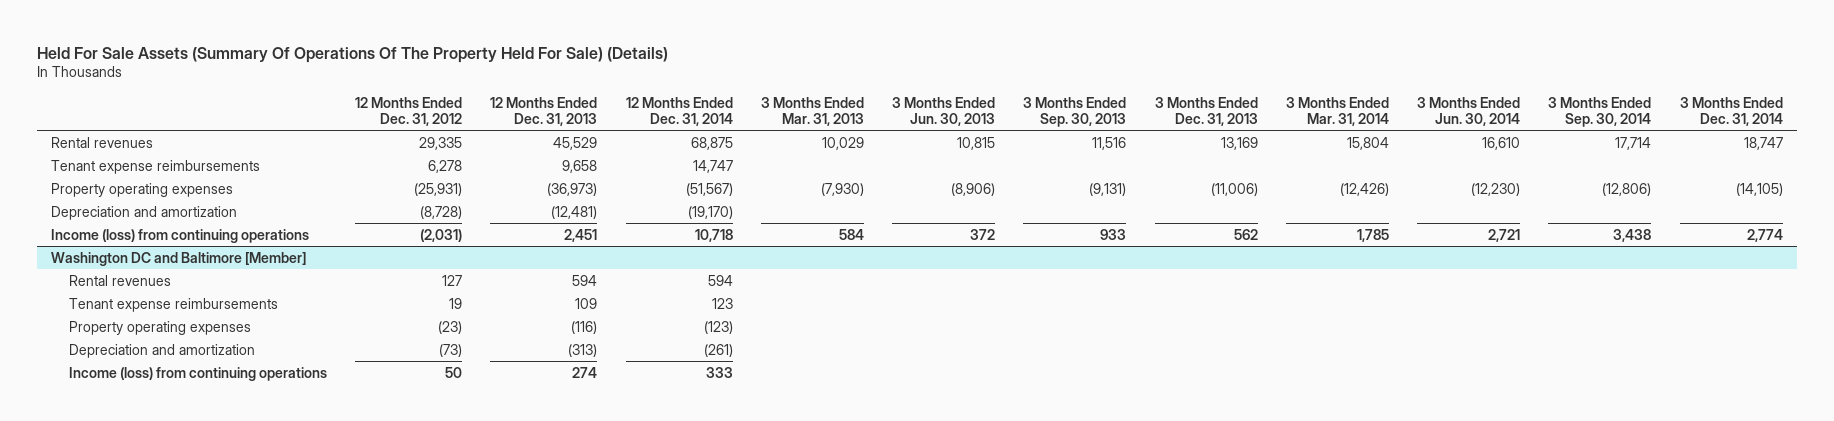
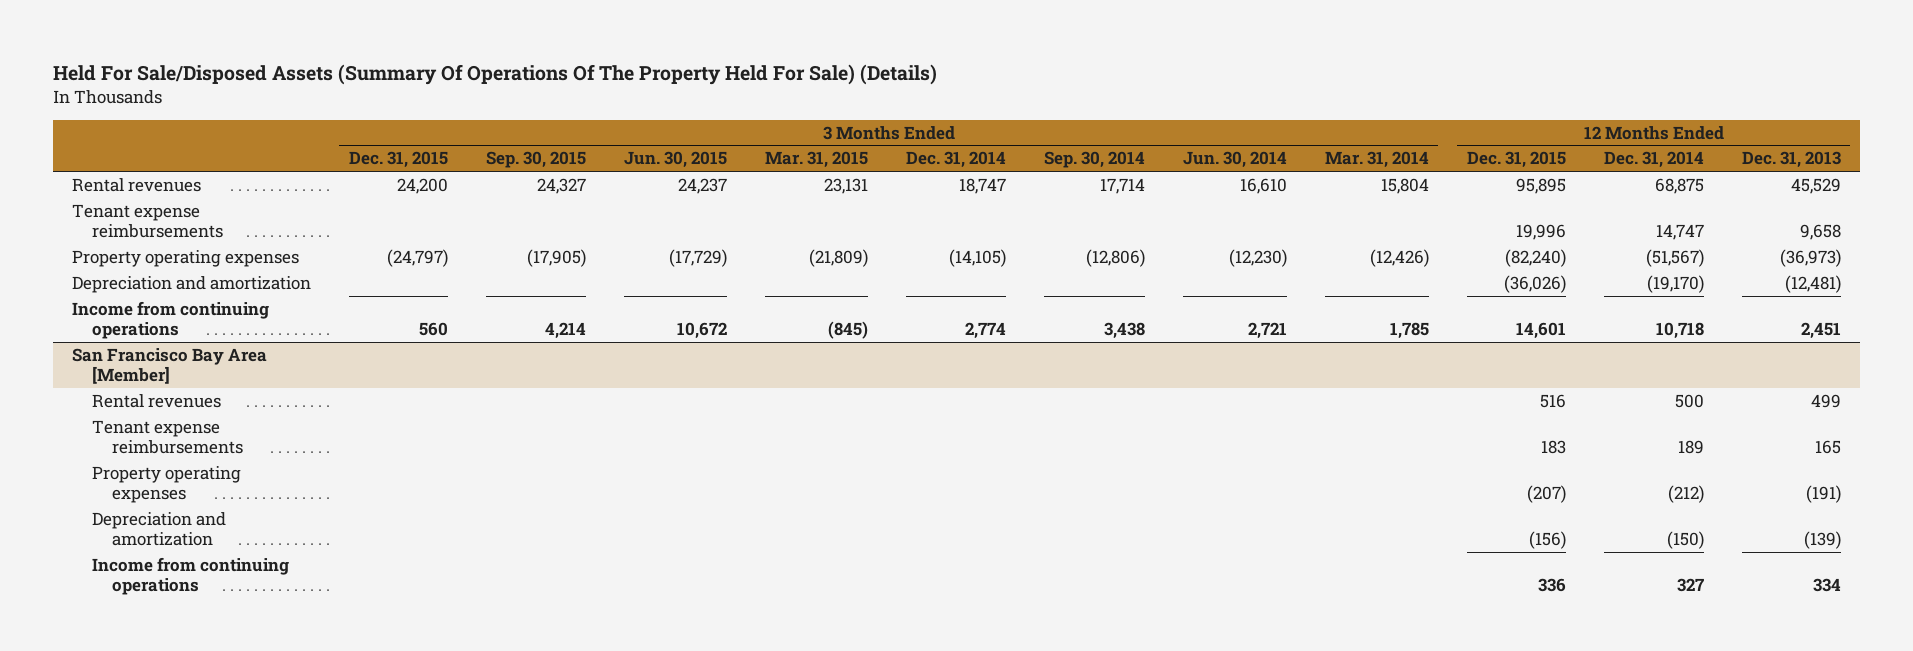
[37,46,669,63] Held For Sale Assets (Summary Of Operations Of The Property Held For Sale) (Details) -> [52,63,937,85] Held For Sale/Disposed Assets (Summary Of Operations Of The Property Held For Sale) (Details)
[355,96,463,126] 12 Months Ended Dec. 31, 2012 -> none
[760,96,864,126] 3 Months Ended Mar. 31, 2013 -> none
[892,96,996,126] 3 Months Ended Jun. 30, 2013 -> none
[1023,96,1127,127] 3 Months Ended Sep. 30, 2013 -> none
[1154,96,1258,126] 3 Months Ended Dec. 31, 2013 -> none
none -> [348,151,448,169] Dec. 31, 2015
none -> [485,151,586,169] Sep. 30, 2015
none -> [623,151,727,169] Jun. 30, 2015
none -> [764,151,868,169] Mar. 31, 2015
none -> [1466,151,1566,169] Dec. 31, 2015
[51,251,307,266] Washington DC and Baltimore [Member] -> none
[51,228,310,243] Income (loss) from continuing operations -> [71,300,269,340] Income from continuing operations
none -> [71,347,267,385] San Francisco Bay Area [Member]
[572,274,598,286] 594 -> [1810,393,1841,408] 499
[707,274,733,286] 594 -> [1674,393,1704,408] 500
[575,297,598,309] 109 -> [1814,440,1841,455] 165
[711,297,733,309] 123 -> [1677,440,1704,455] 189
[571,320,598,334] (116) -> [1805,485,1841,504] (191)
[703,320,733,334] (123) -> [1667,485,1704,504] (212)
[568,343,598,357] (313) -> [1803,531,1841,550] (139)
[703,343,733,357] (261) -> [1666,531,1704,550] (150)
[68,366,327,381] Income (loss) from continuing operations -> [91,556,289,596] Income from continuing operations
[572,366,598,378] 274 -> [1812,578,1841,593] 334
[705,366,733,378] 333 -> [1676,578,1704,593] 327

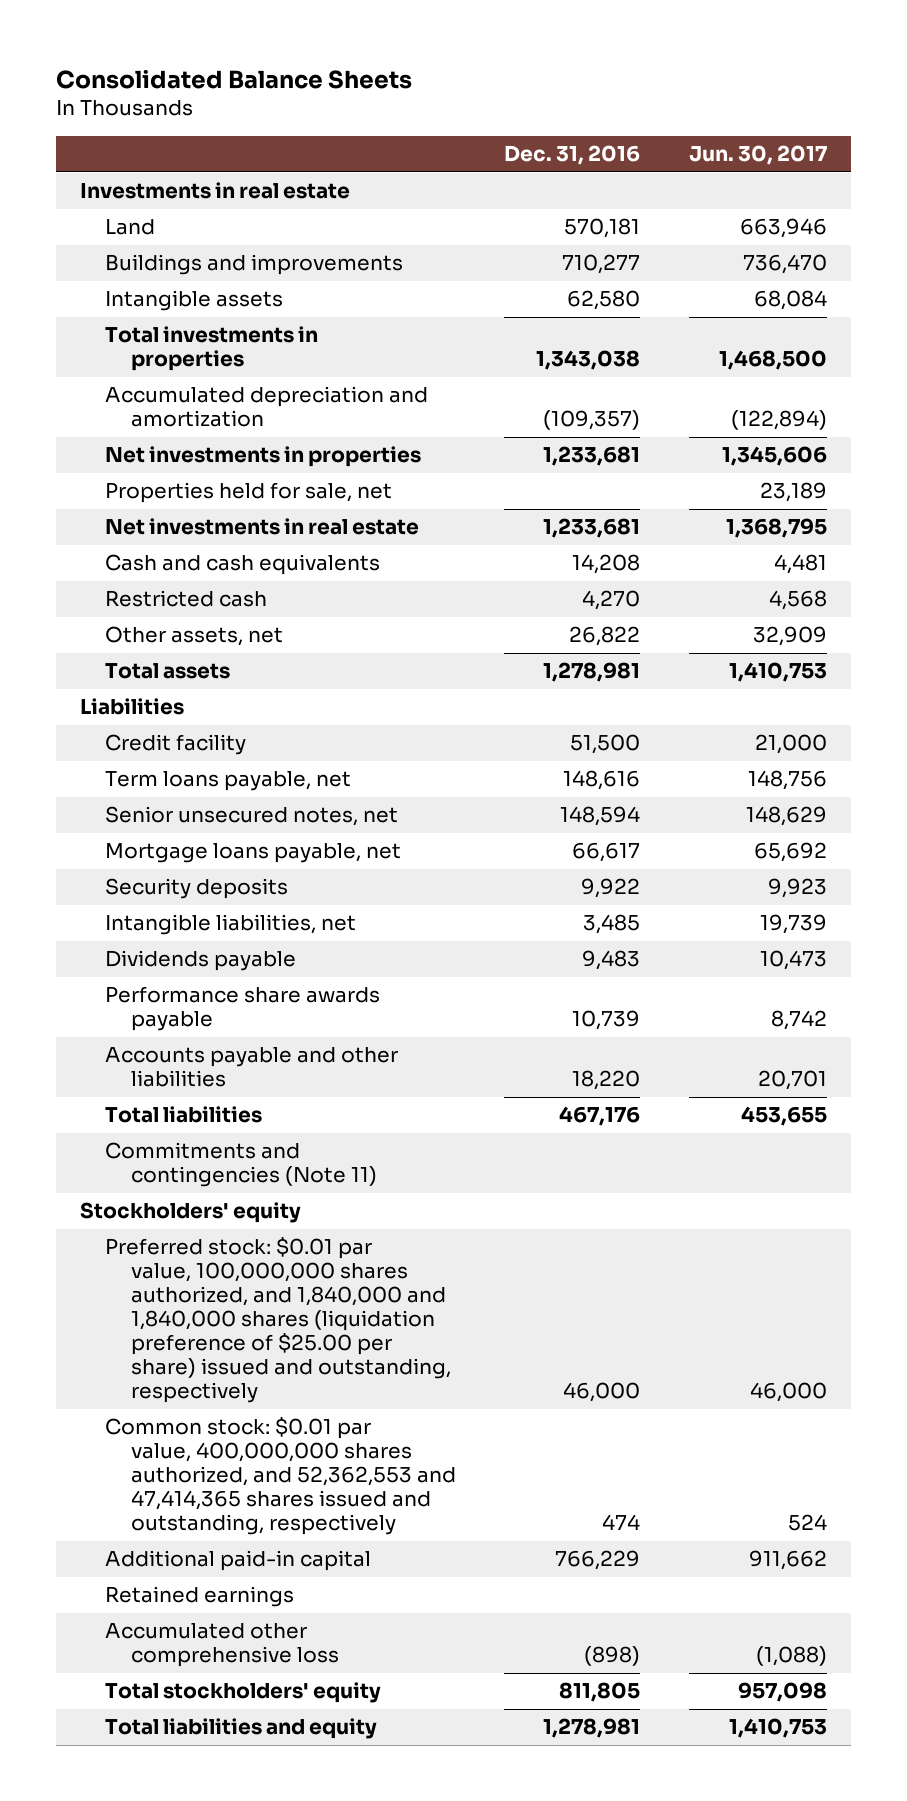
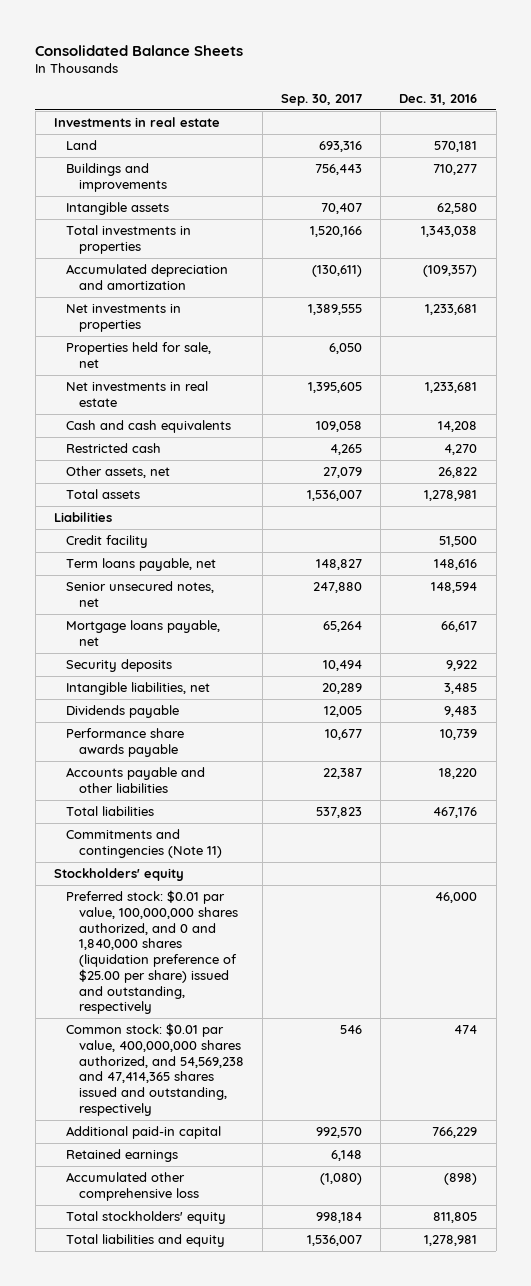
[688,145,827,166] Jun. 30, 2017 -> none
none -> [281,93,363,106] Sep. 30, 2017
[105,1237,451,1404] Preferred stock: $0.01 par value, 100,000,000 shares authorized, and 1,840,000 and 1,840,000 shares (liquidation preference of $25.00 per share) issued and outstanding, respectively -> [66,890,239,1015] Preferred stock: $0.01 par value, 100,000,000 shares authorized, and 0 and 1,840,000 shares (liquidation preference of $25.00 per share) issued and outstanding, respectively
[105,1417,456,1536] Common stock: $0.01 par value, 400,000,000 shares authorized, and 52,362,553 and 47,414,365 shares issued and outstanding, respectively -> [66,1023,245,1116] Common stock: $0.01 par value, 400,000,000 shares authorized, and 54,569,238 and 47,414,365 shares issued and outstanding, respectively

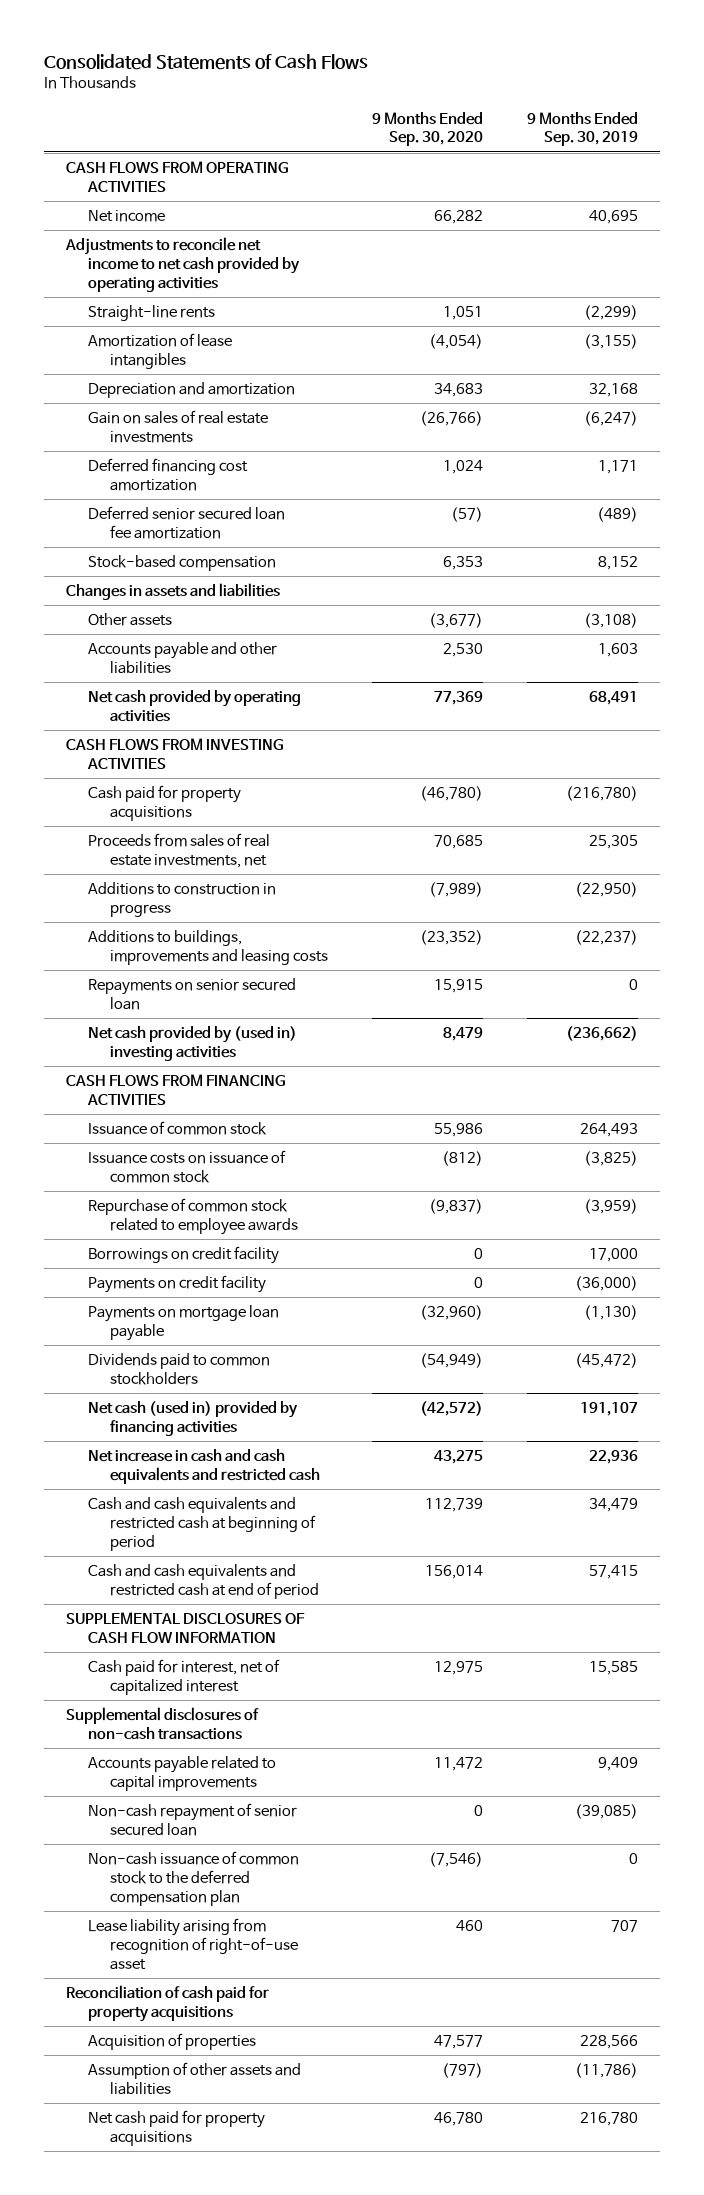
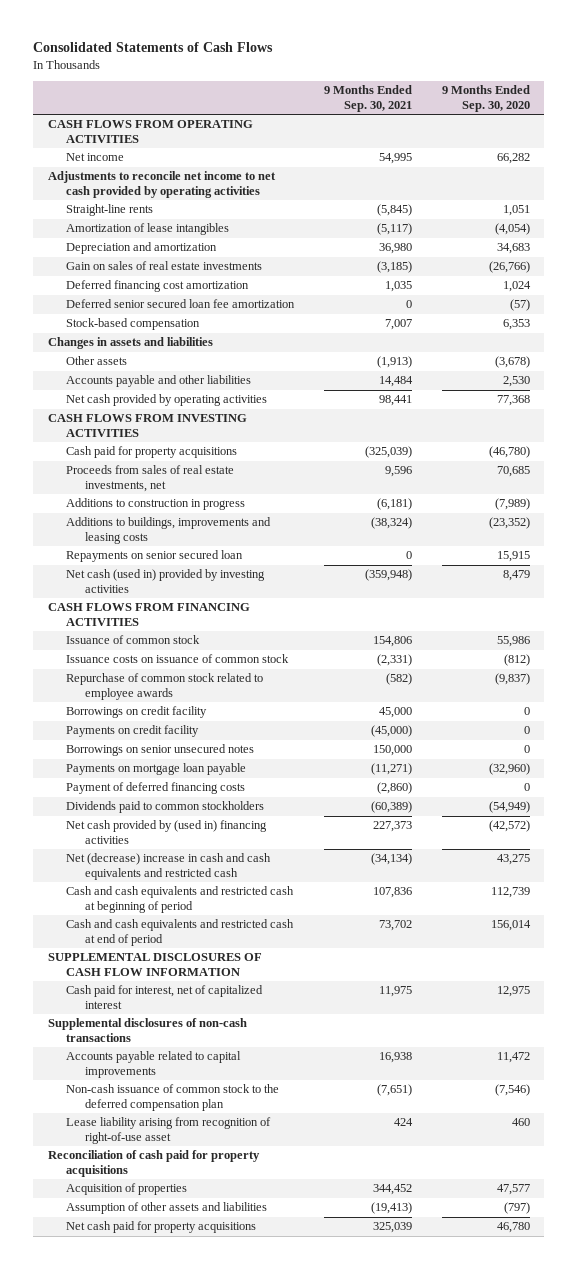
[527,111,639,147] 9 Months Ended Sep. 30, 2019 -> none
none -> [323,85,412,112] 9 Months Ended Sep. 30, 2021
[428,613,483,629] (3,677) -> [494,356,530,369] (3,678)
[433,691,483,706] 77,369 -> [496,395,530,407] 77,368
[88,1026,298,1062] Net cash provided by (used in) investing activities -> [66,569,266,593] Net cash (used in) provided by investing activities
none -> [66,744,255,757] Borrowings on senior unsecured notes
none -> [66,782,246,795] Payment of deferred financing costs
[88,1401,299,1437] Net cash (used in) provided by financing activities -> [66,820,268,844] Net cash provided by (used in) financing activities
[88,1449,320,1485] Net increase in cash and cash equivalents and restricted cash -> [66,853,272,880] Net (decrease) increase in cash and cash equivalents and restricted cash
[88,1803,298,1837] Non-cash repayment of senior secured loan -> none

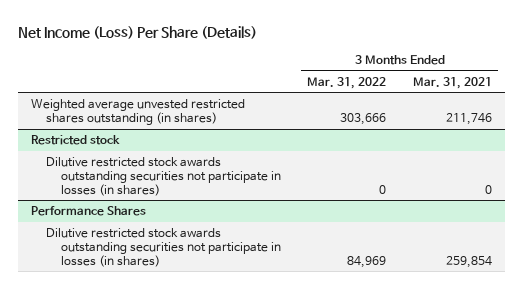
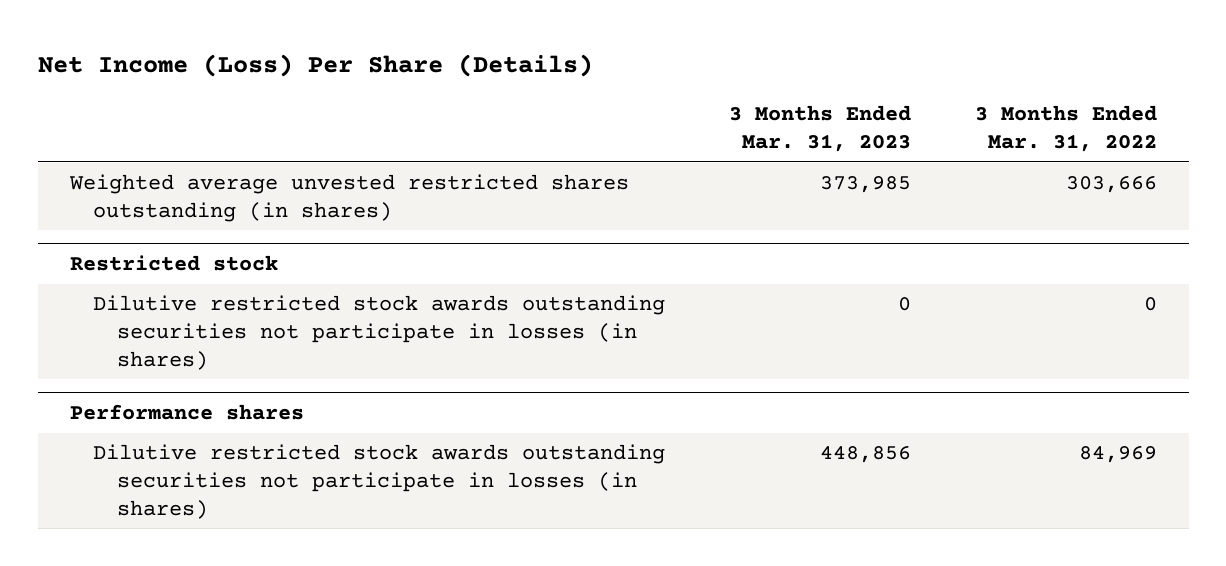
[412,76,492,89] Mar. 31, 2021 -> none
none -> [729,105,912,153] 3 Months Ended Mar. 31, 2023
[31,206,147,217] Performance Shares -> [69,404,304,421] Performance shares

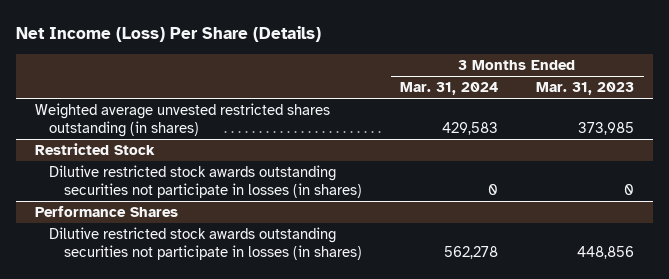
[974,105,1157,153] 3 Months Ended Mar. 31, 2022 -> none
none -> [400,82,499,96] Mar. 31, 2024
[69,255,278,272] Restricted stock -> [34,143,155,156] Restricted Stock
[69,404,304,421] Performance shares -> [34,206,178,218] Performance Shares

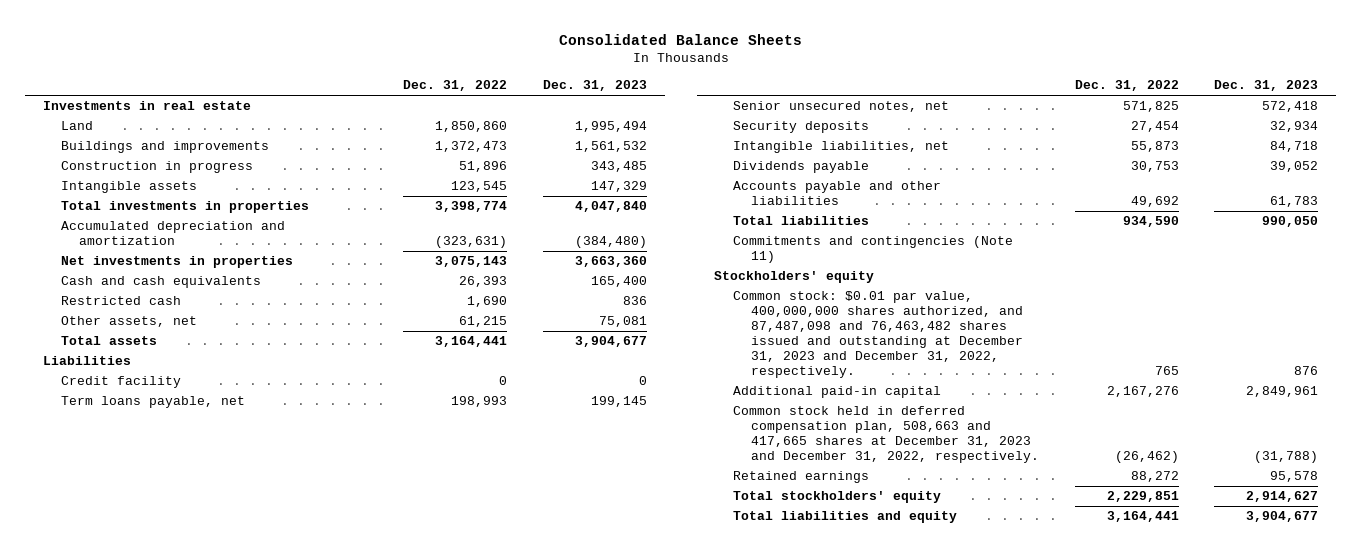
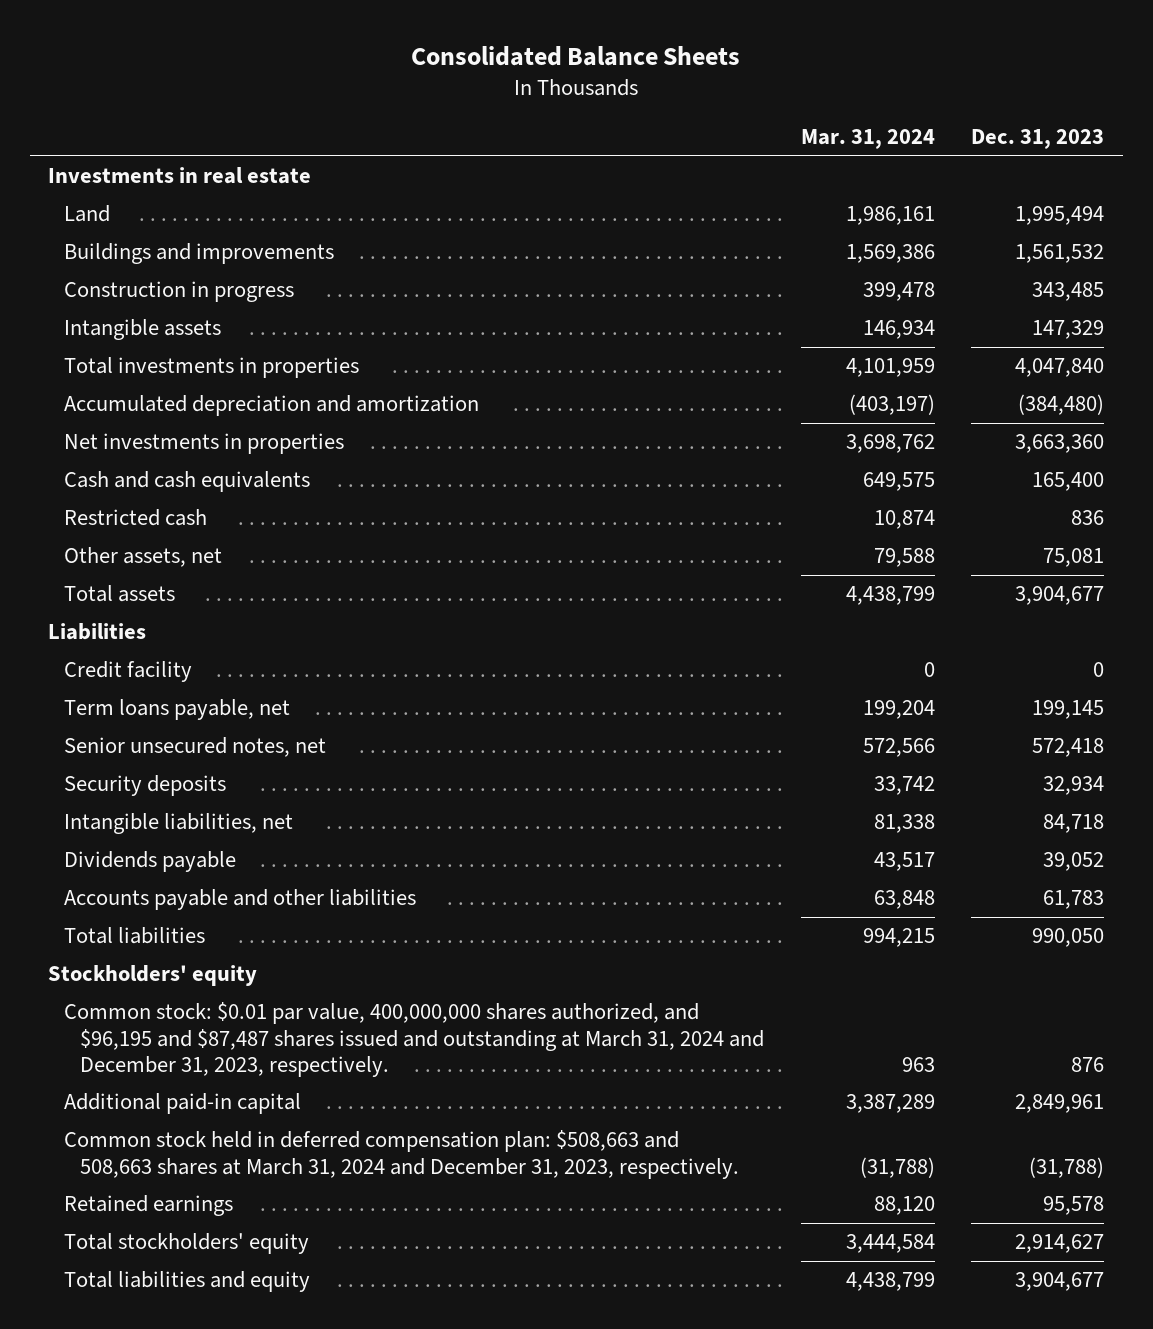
[403,80,508,92] Dec. 31, 2022 -> none
none -> [800,129,935,150] Mar. 31, 2024
[732,236,1013,264] Commitments and contingencies (Note 11) -> none
[732,291,1023,378] Common stock: $0.01 par value, 400,000,000 shares authorized, and 87,487,098 and 76,463,482 shares issued and outstanding at December 31, 2023 and December 31, 2022, respectively. -> [64,1002,765,1077] Common stock: $0.01 par value, 400,000,000 shares authorized, and $96,195 and $87,487 shares issued and outstanding at March 31, 2024 and December 31, 2023, respectively.
[732,406,1039,463] Common stock held in deferred compensation plan, 508,663 and 417,665 shares at December 31, 2023 and December 31, 2022, respectively. -> [64,1130,740,1179] Common stock held in deferred compensation plan: $508,663 and 508,663 shares at March 31, 2024 and December 31, 2023, respectively.

